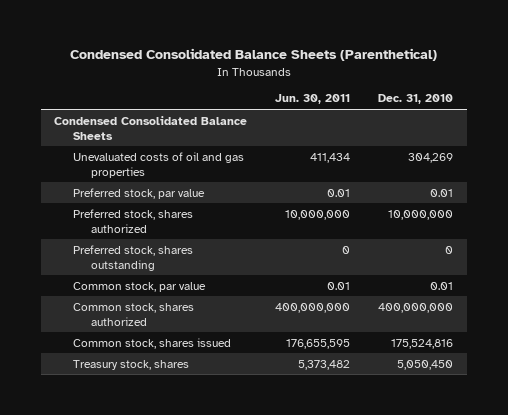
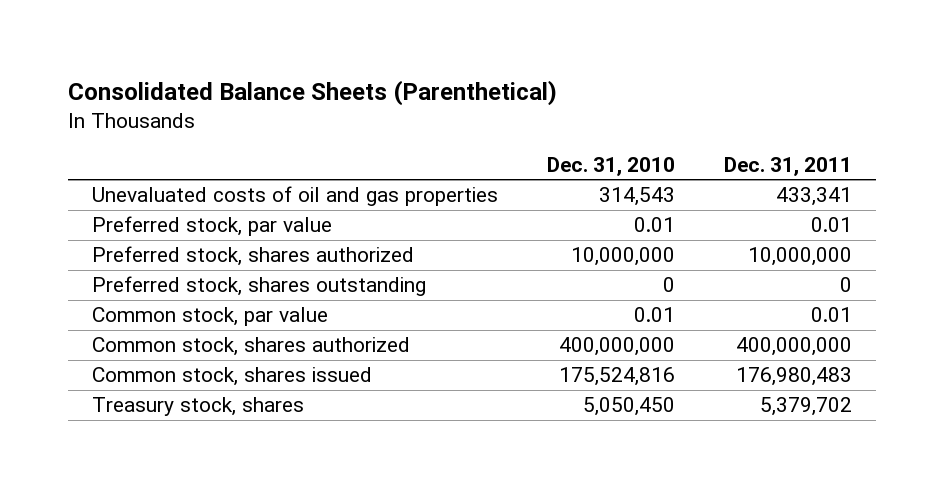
[69,48,437,62] Condensed Consolidated Balance Sheets (Parenthetical) -> [67,80,557,107] Consolidated Balance Sheets (Parenthetical)
[275,94,351,105] Jun. 30, 2011 -> none
none -> [723,156,852,176] Dec. 31, 2011
[54,115,248,140] Condensed Consolidated Balance Sheets -> none
[408,152,454,163] 304,269 -> [599,187,676,207] 314,543

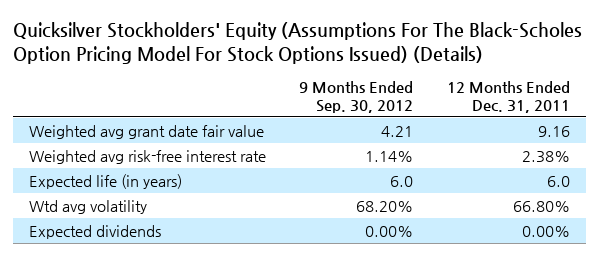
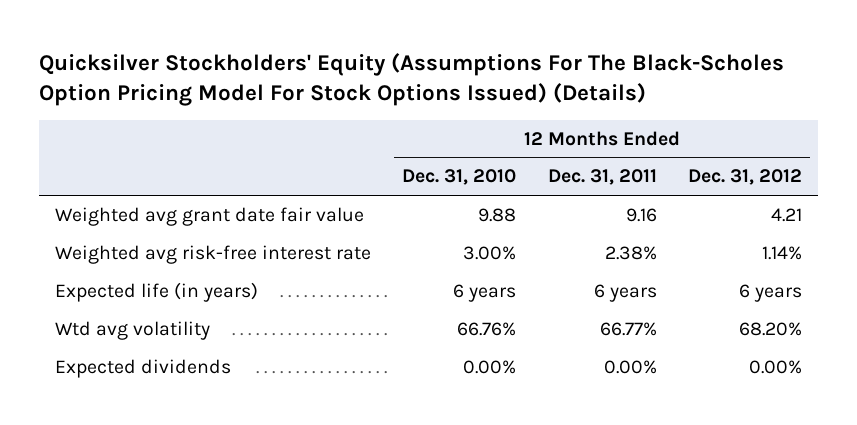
[299,81,414,113] 9 Months Ended Sep. 30, 2012 -> none
none -> [402,169,517,186] Dec. 31, 2010
none -> [688,169,803,186] Dec. 31, 2012
[546,175,570,187] 6.0 -> [593,284,657,303] 6 years
[512,200,570,212] 66.80% -> [599,322,657,337] 66.77%

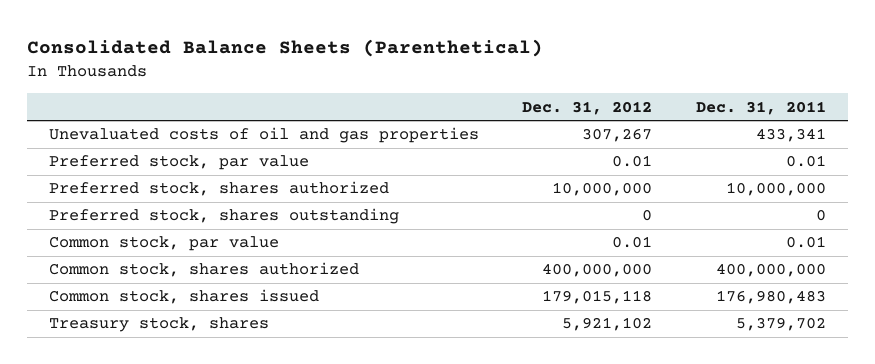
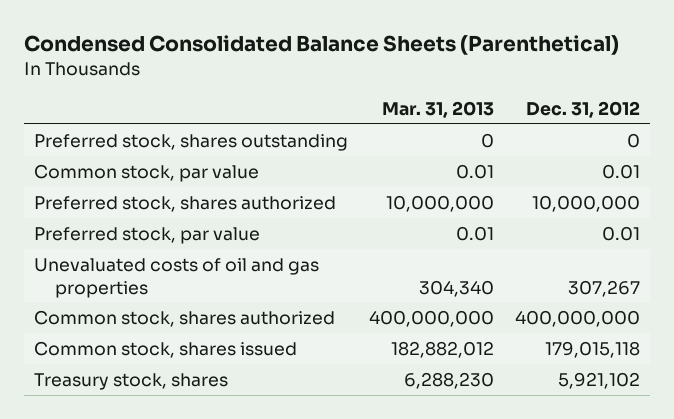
[26,39,543,58] Consolidated Balance Sheets (Parenthetical) -> [23,35,619,56] Condensed Consolidated Balance Sheets (Parenthetical)
[696,100,827,115] Dec. 31, 2011 -> none
none -> [382,100,495,118] Mar. 31, 2013
[48,181,389,197] Preferred stock, shares authorized -> [34,195,337,212] Preferred stock, shares authorized
[48,155,309,171] Preferred stock, par value -> [34,226,261,244] Preferred stock, par value
[48,127,479,144] Unevaluated costs of oil and gas properties -> [34,257,320,298] Unevaluated costs of oil and gas properties

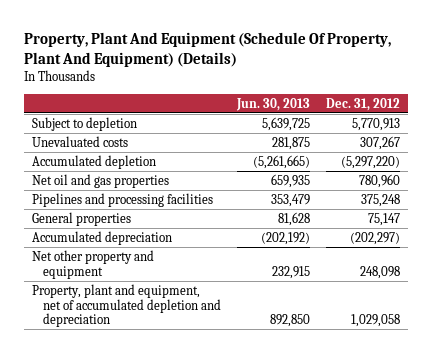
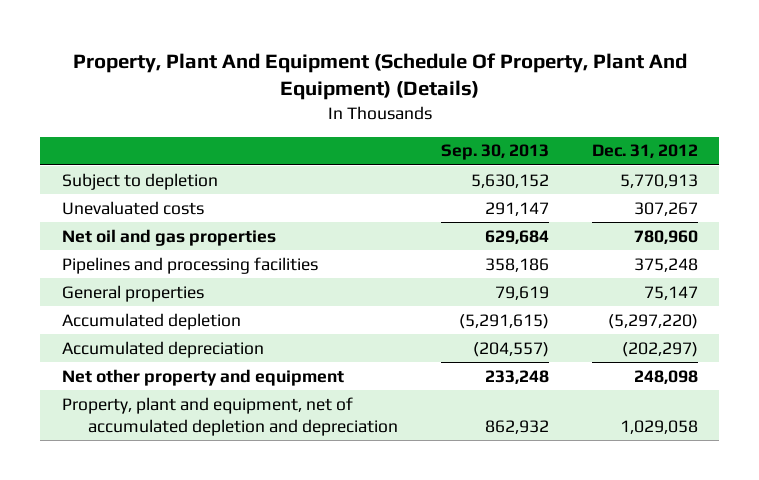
[235,97,310,111] Jun. 30, 2013 -> none
none -> [440,144,549,161] Sep. 30, 2013
[32,154,157,169] Accumulated depletion -> [61,312,241,330] Accumulated depletion

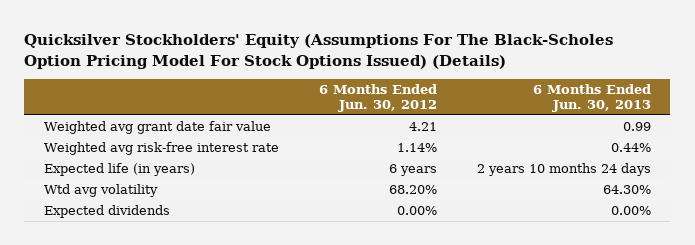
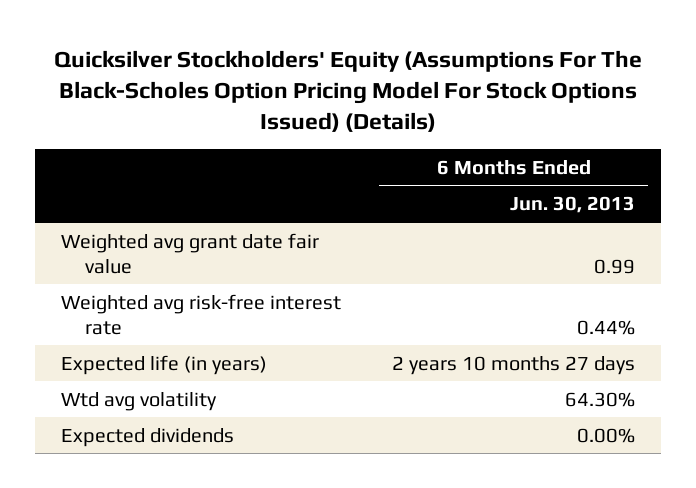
[318,83,437,113] 6 Months Ended Jun. 30, 2012 -> none
[476,163,651,177] 2 years 10 months 24 days -> [392,355,636,375] 2 years 10 months 27 days

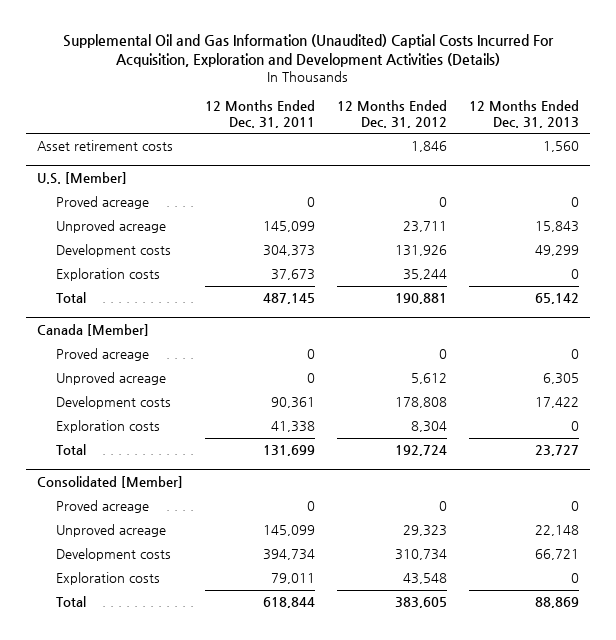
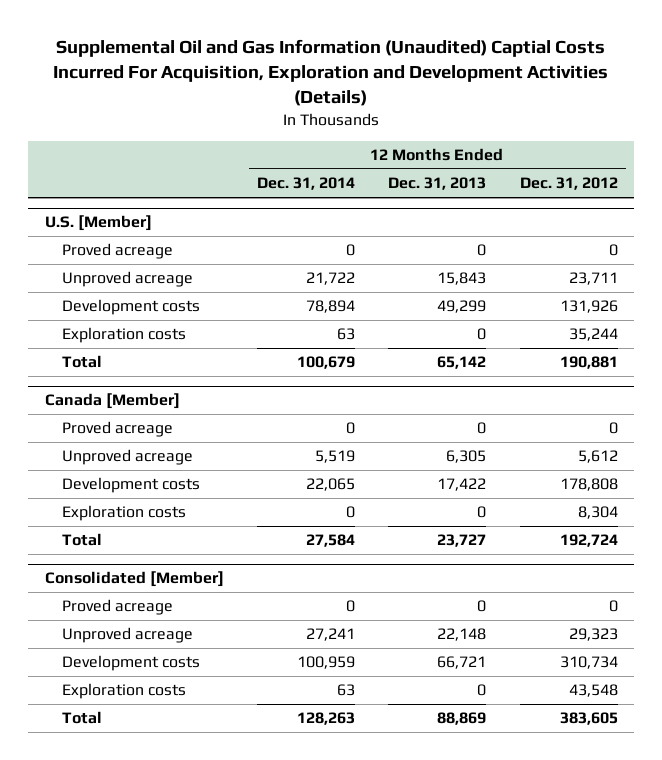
[204,99,315,128] 12 Months Ended Dec. 31, 2011 -> none
none -> [257,177,356,191] Dec. 31, 2014
[36,140,173,152] Asset retirement costs -> none

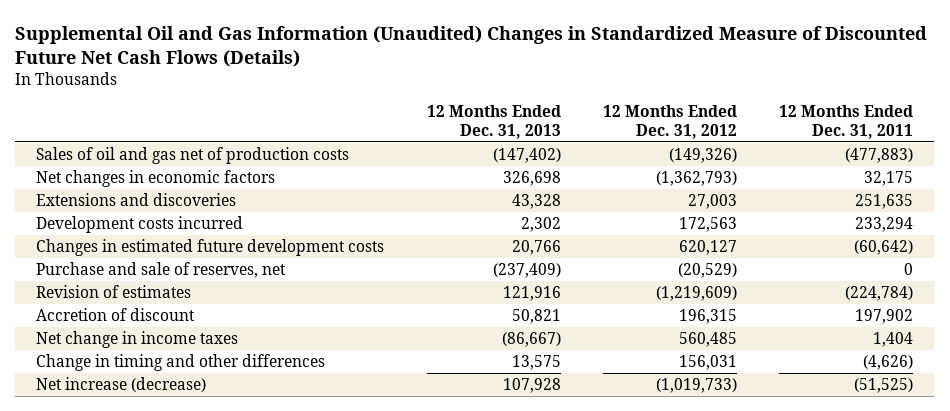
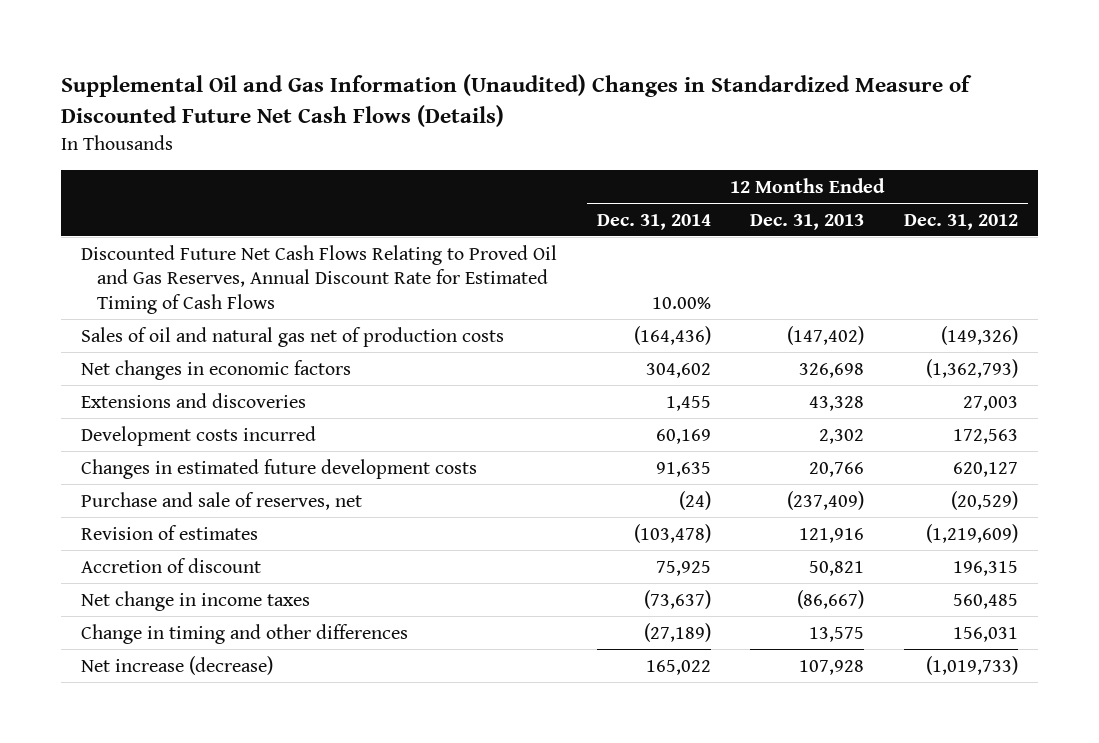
[779,105,914,139] 12 Months Ended Dec. 31, 2011 -> none
none -> [596,213,711,230] Dec. 31, 2014
none -> [80,244,557,314] Discounted Future Net Cash Flows Relating to Proved Oil and Gas Reserves, Annual Discount Rate for Estimated Timing of Cash Flows
[36,147,350,165] Sales of oil and gas net of production costs -> [80,326,504,347] Sales of oil and natural gas net of production costs

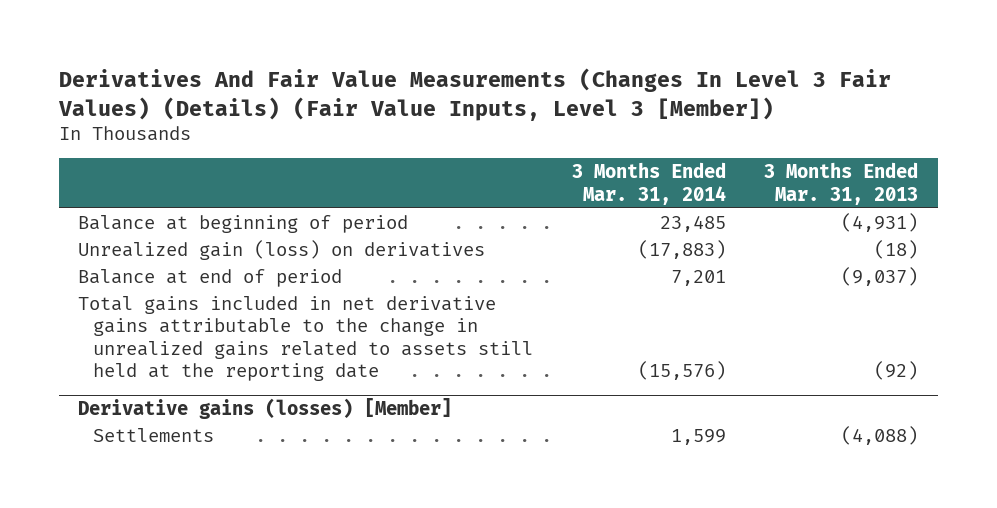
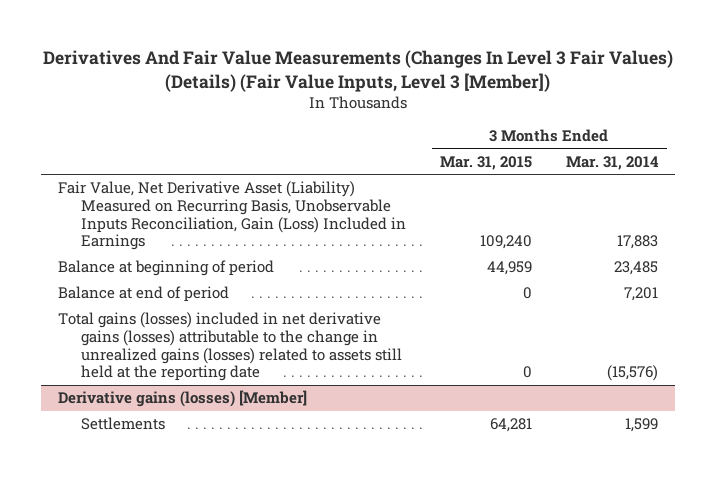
[764,162,919,205] 3 Months Ended Mar. 31, 2013 -> none
none -> [440,156,533,171] Mar. 31, 2015
none -> [57,181,406,251] Fair Value, Net Derivative Asset (Liability) Measured on Recurring Basis, Unobservable Inputs Reconciliation, Gain (Loss) Included in Earnings
[78,239,486,260] Unrealized gain (loss) on derivatives -> none
[78,295,533,382] Total gains included in net derivative gains attributable to the change in unrealized gains related to assets still held at the reporting date -> [57,312,402,382] Total gains (losses) included in net derivative gains (losses) attributable to the change in unrealized gains (losses) related to assets still held at the reporting date

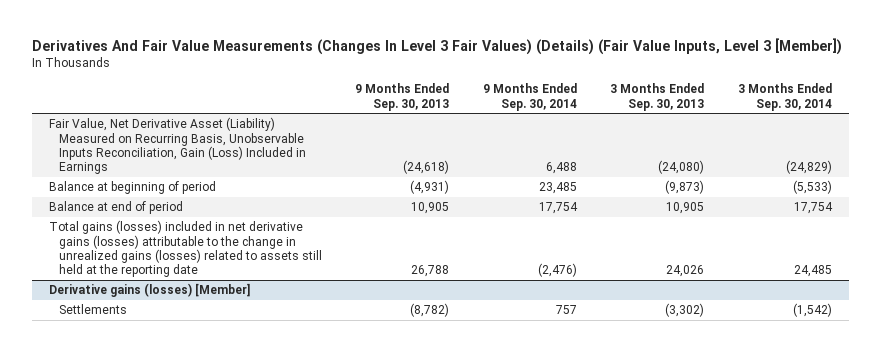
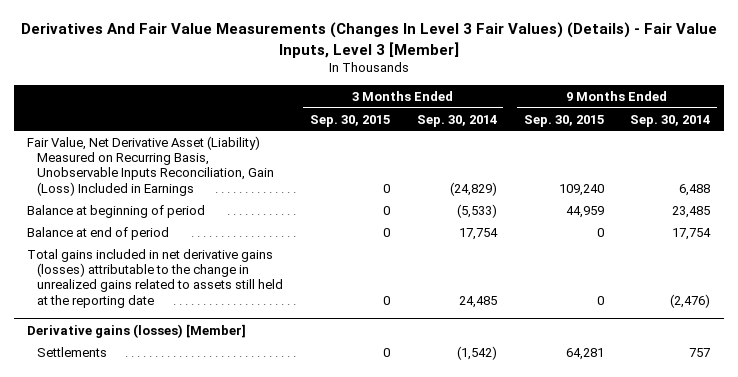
[32,37,843,55] Derivatives And Fair Value Measurements (Changes In Level 3 Fair Values) (Details) (Fair Value Inputs, Level 3 [Member]) -> [20,22,717,58] Derivatives And Fair Value Measurements (Changes In Level 3 Fair Values) (Details) - Fair Value Inputs, Level 3 [Member]
[355,83,450,111] 9 Months Ended Sep. 30, 2013 -> none
[610,83,705,111] 3 Months Ended Sep. 30, 2013 -> none
none -> [309,114,390,127] Sep. 30, 2015
none -> [523,114,604,127] Sep. 30, 2015
[48,220,322,278] Total gains (losses) included in net derivative gains (losses) attributable to the change in unrealized gains (losses) related to assets still held at the reporting date -> [27,248,284,308] Total gains included in net derivative gains (losses) attributable to the change in unrealized gains related to assets still held at the reporting date

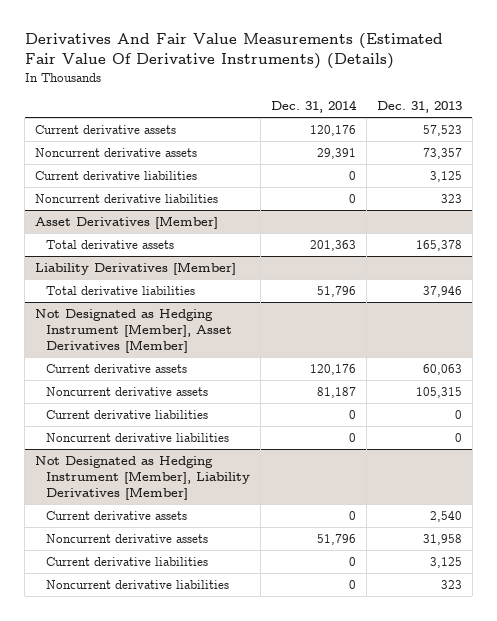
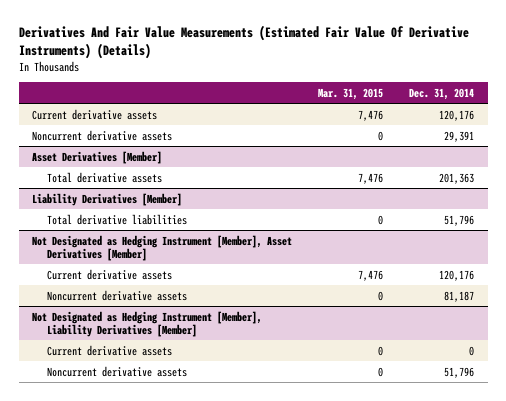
[376,101,462,114] Dec. 31, 2013 -> none
none -> [318,87,384,100] Mar. 31, 2015
[34,170,197,180] Current derivative liabilities -> none
[34,193,218,203] Noncurrent derivative liabilities -> none
[46,409,209,419] Current derivative liabilities -> none
[46,432,230,442] Noncurrent derivative liabilities -> none
[46,556,209,566] Current derivative liabilities -> none
[46,579,230,589] Noncurrent derivative liabilities -> none

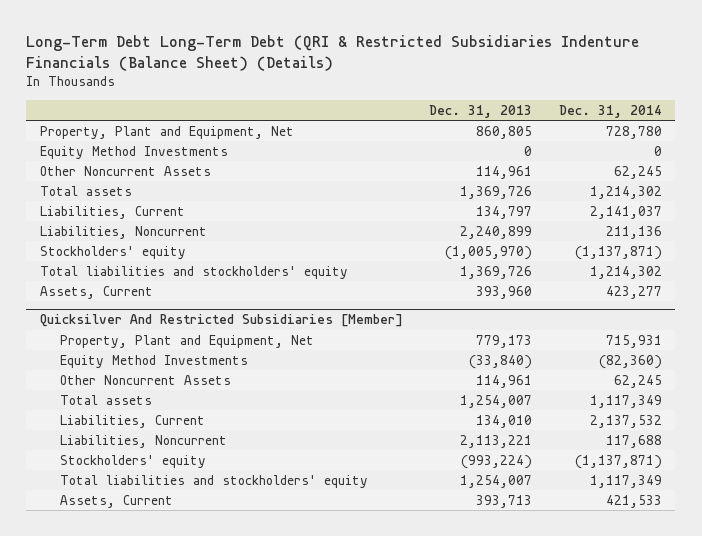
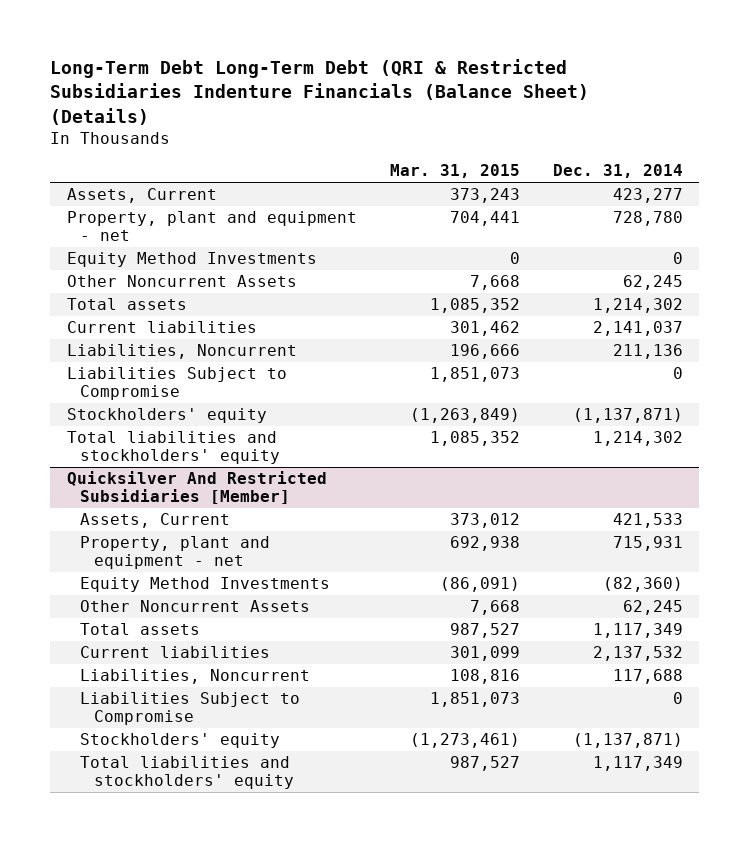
[429,104,533,118] Dec. 31, 2013 -> none
none -> [389,164,520,179] Mar. 31, 2015
[39,285,153,299] Assets, Current -> [66,188,217,204] Assets, Current
[39,125,294,139] Property, Plant and Equipment, Net -> [66,211,357,242] Property, plant and equipment - net
[39,205,185,219] Liabilities, Current -> [66,321,257,334] Current liabilities
none -> [66,367,287,401] Liabilities Subject to Compromise
[60,494,174,508] Assets, Current -> [80,513,231,529] Assets, Current
[60,334,315,348] Property, Plant and Equipment, Net -> [80,536,271,570] Property, plant and equipment - net
[60,414,206,428] Liabilities, Current -> [80,646,271,659] Current liabilities
none -> [80,692,301,726] Liabilities Subject to Compromise

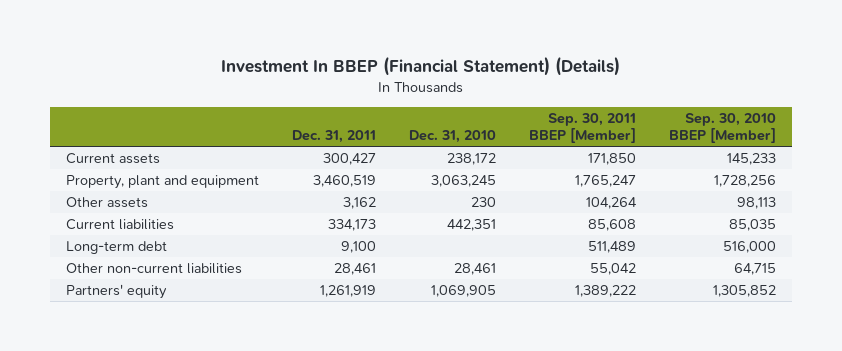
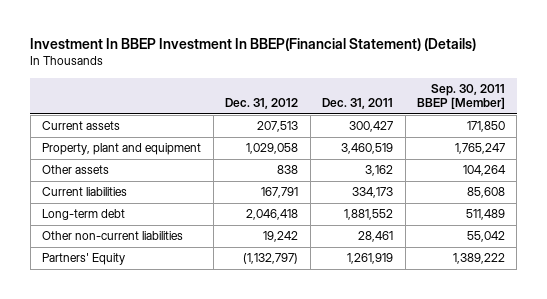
[221,56,621,77] Investment In BBEP (Financial Statement) (Details) -> [30,38,477,52] Investment In BBEP Investment In BBEP(Financial Statement) (Details)
[409,130,497,144] Dec. 31, 2010 -> none
[668,112,776,144] Sep. 30, 2010 BBEP [Member] -> none
none -> [225,98,299,110] Dec. 31, 2012
[341,241,377,254] 9,100 -> [344,209,394,221] 1,881,552
[66,284,168,300] Partners' equity -> [42,253,126,266] Partners' Equity

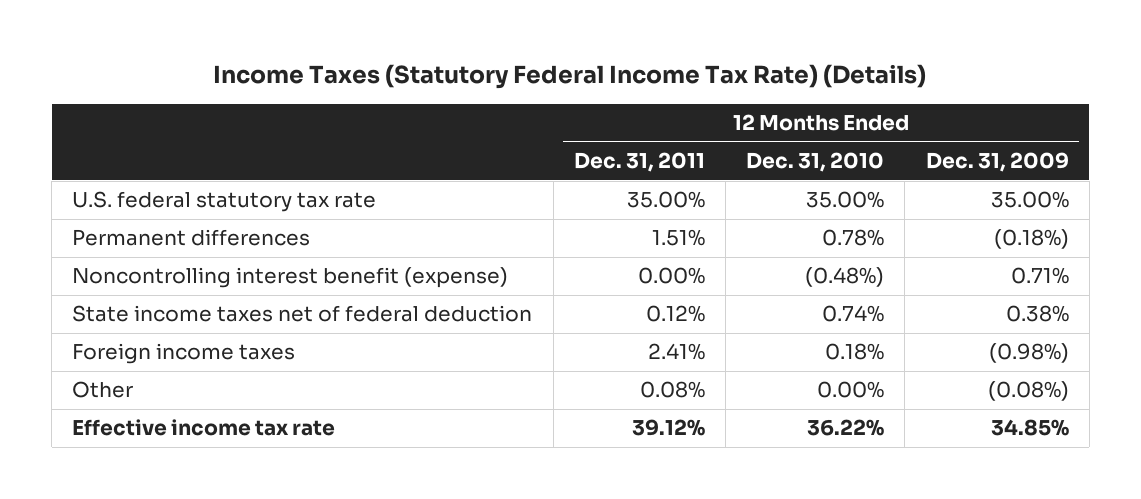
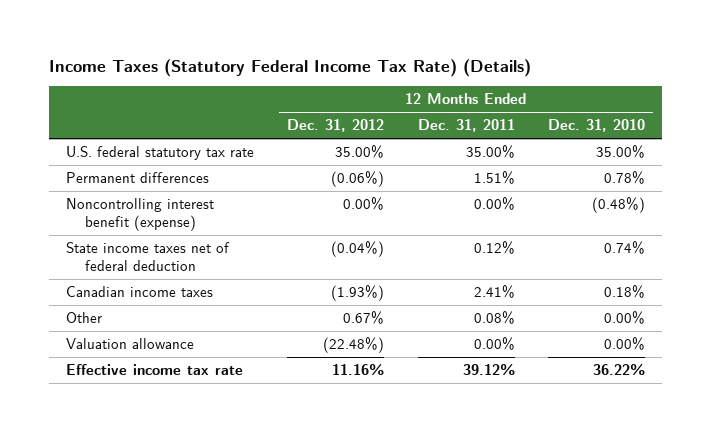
[925,152,1069,173] Dec. 31, 2009 -> none
none -> [287,119,385,133] Dec. 31, 2012
[72,343,296,365] Foreign income taxes -> [66,286,214,298] Canadian income taxes
none -> [66,338,195,350] Valuation allowance

